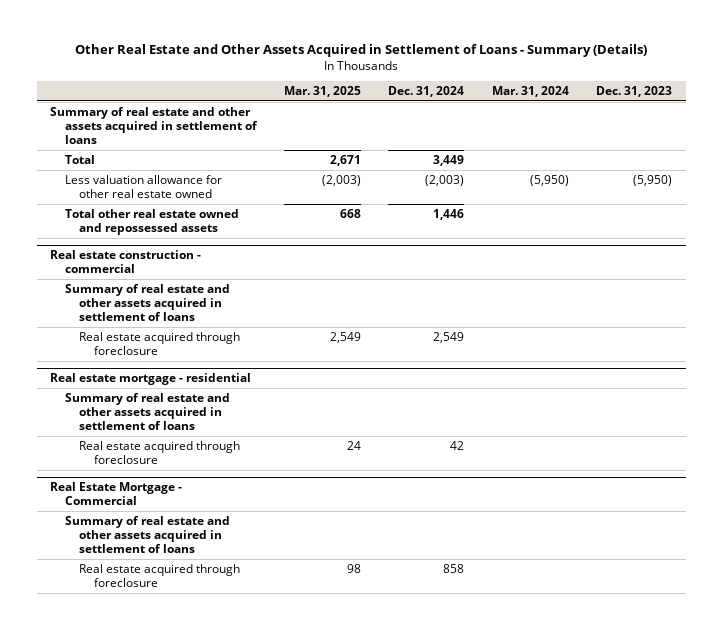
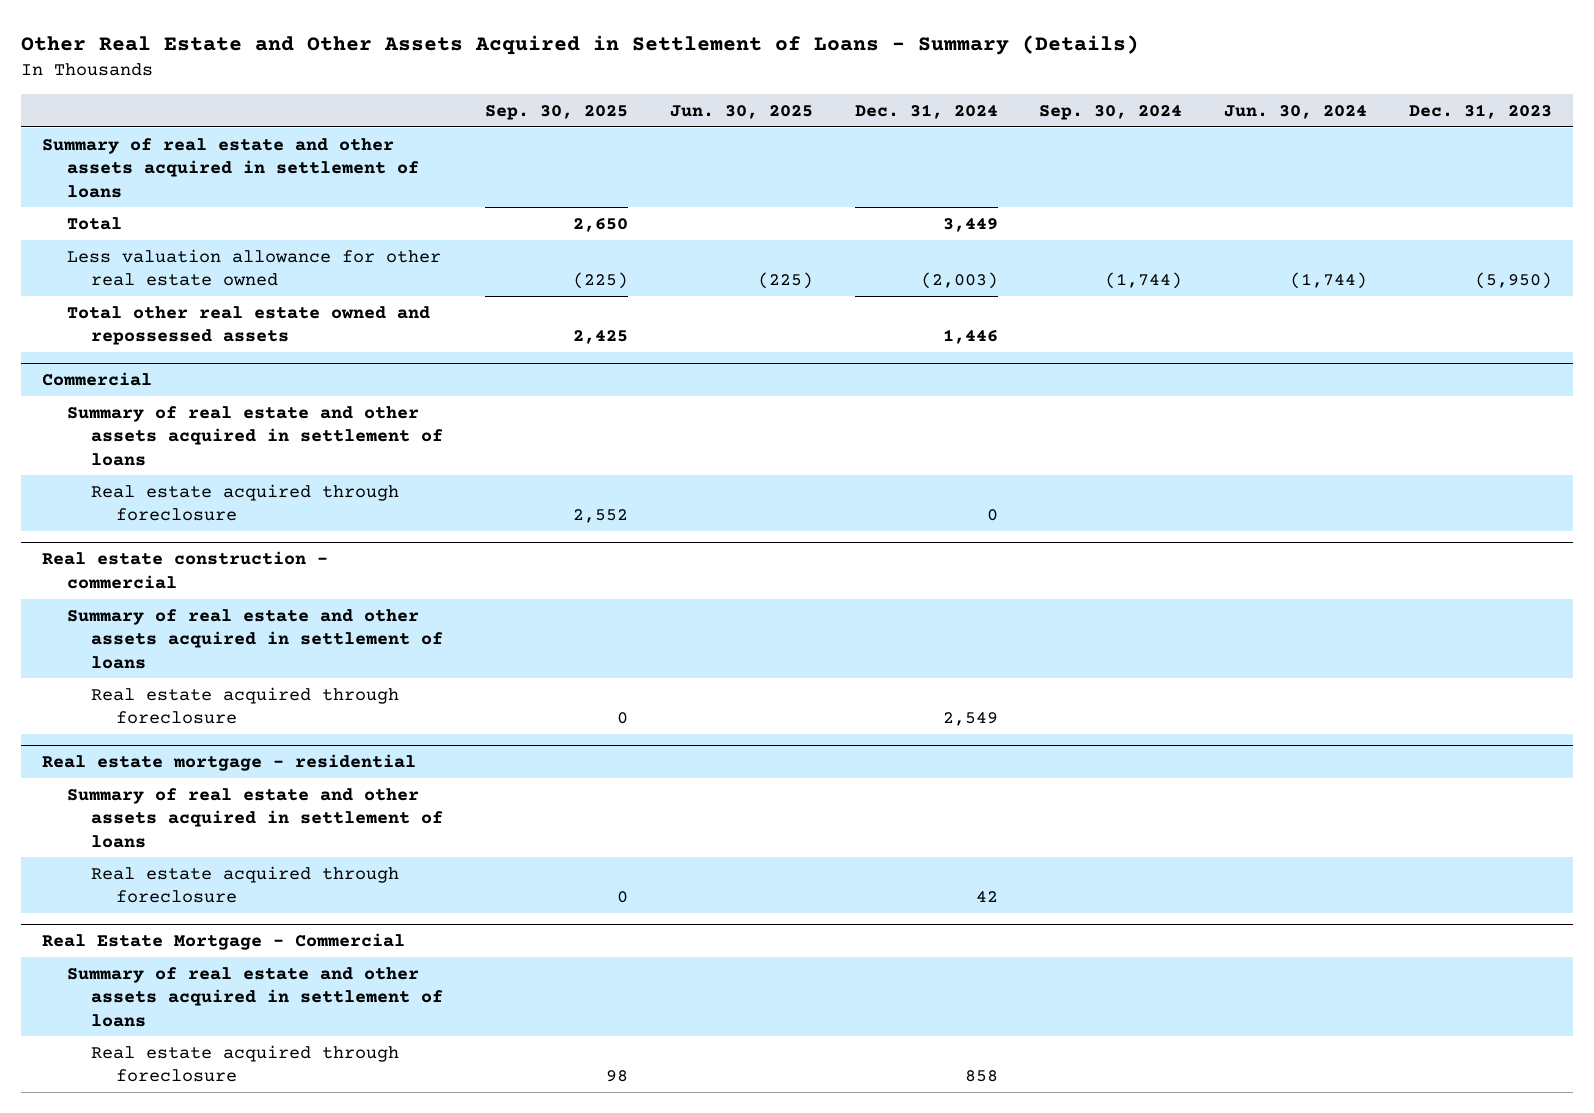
[284,86,362,98] Mar. 31, 2025 -> none
[491,86,569,98] Mar. 31, 2024 -> none
none -> [485,104,629,120] Sep. 30, 2025
none -> [669,104,813,119] Jun. 30, 2025
none -> [1039,104,1183,120] Sep. 30, 2024
none -> [1224,104,1368,119] Jun. 30, 2024
none -> [42,372,153,387] Commercial
none -> [66,405,444,466] Summary of real estate and other assets acquired in settlement of loans
none -> [91,483,400,522] Real estate acquired through foreclosure

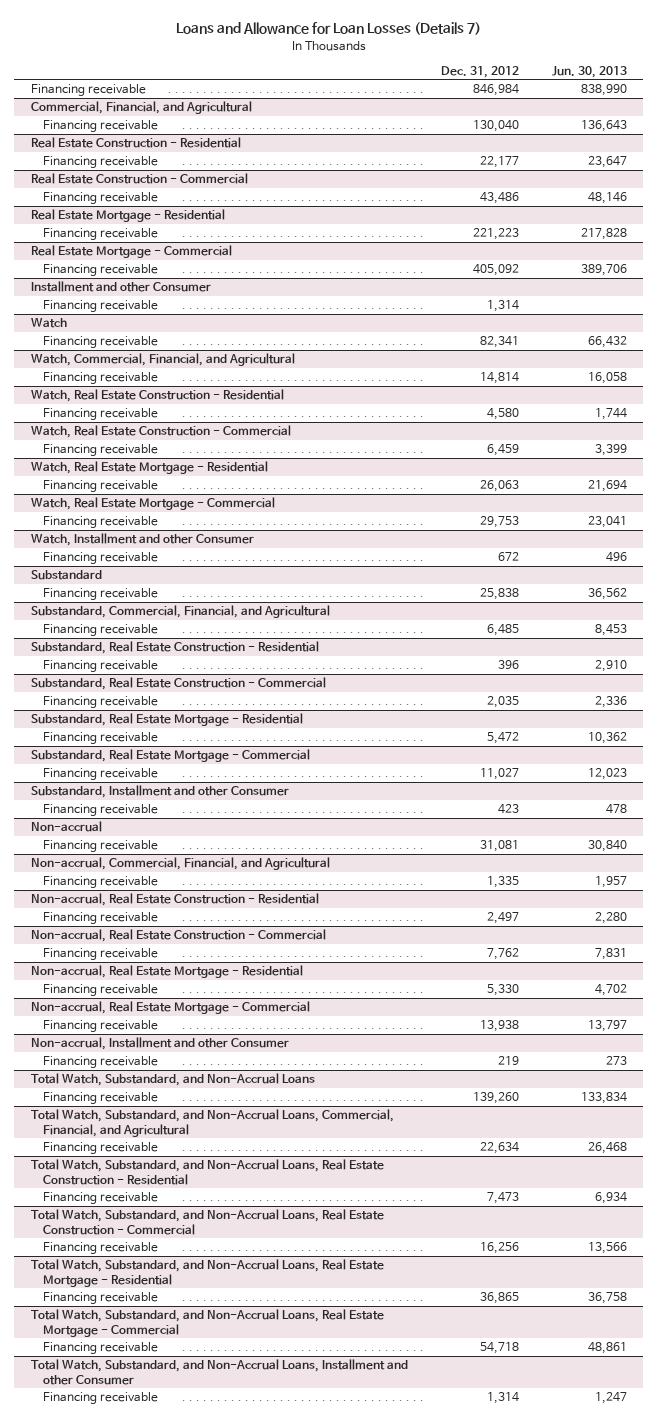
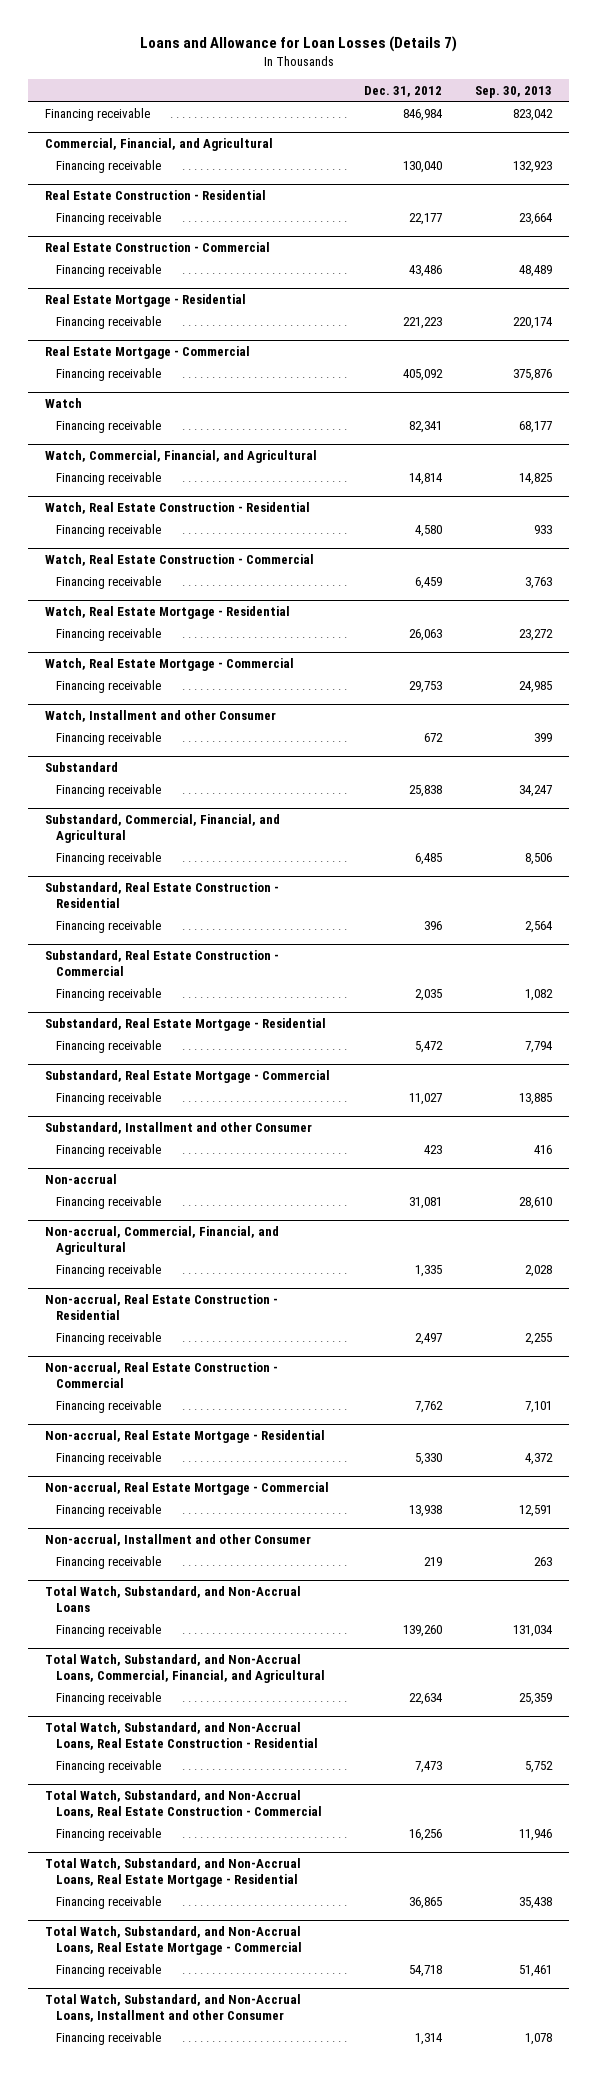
[551,65,627,78] Jun. 30, 2013 -> none
none -> [475,85,553,98] Sep. 30, 2013
[30,281,211,293] Installment and other Consumer -> none
[42,300,158,313] Financing receivable -> none

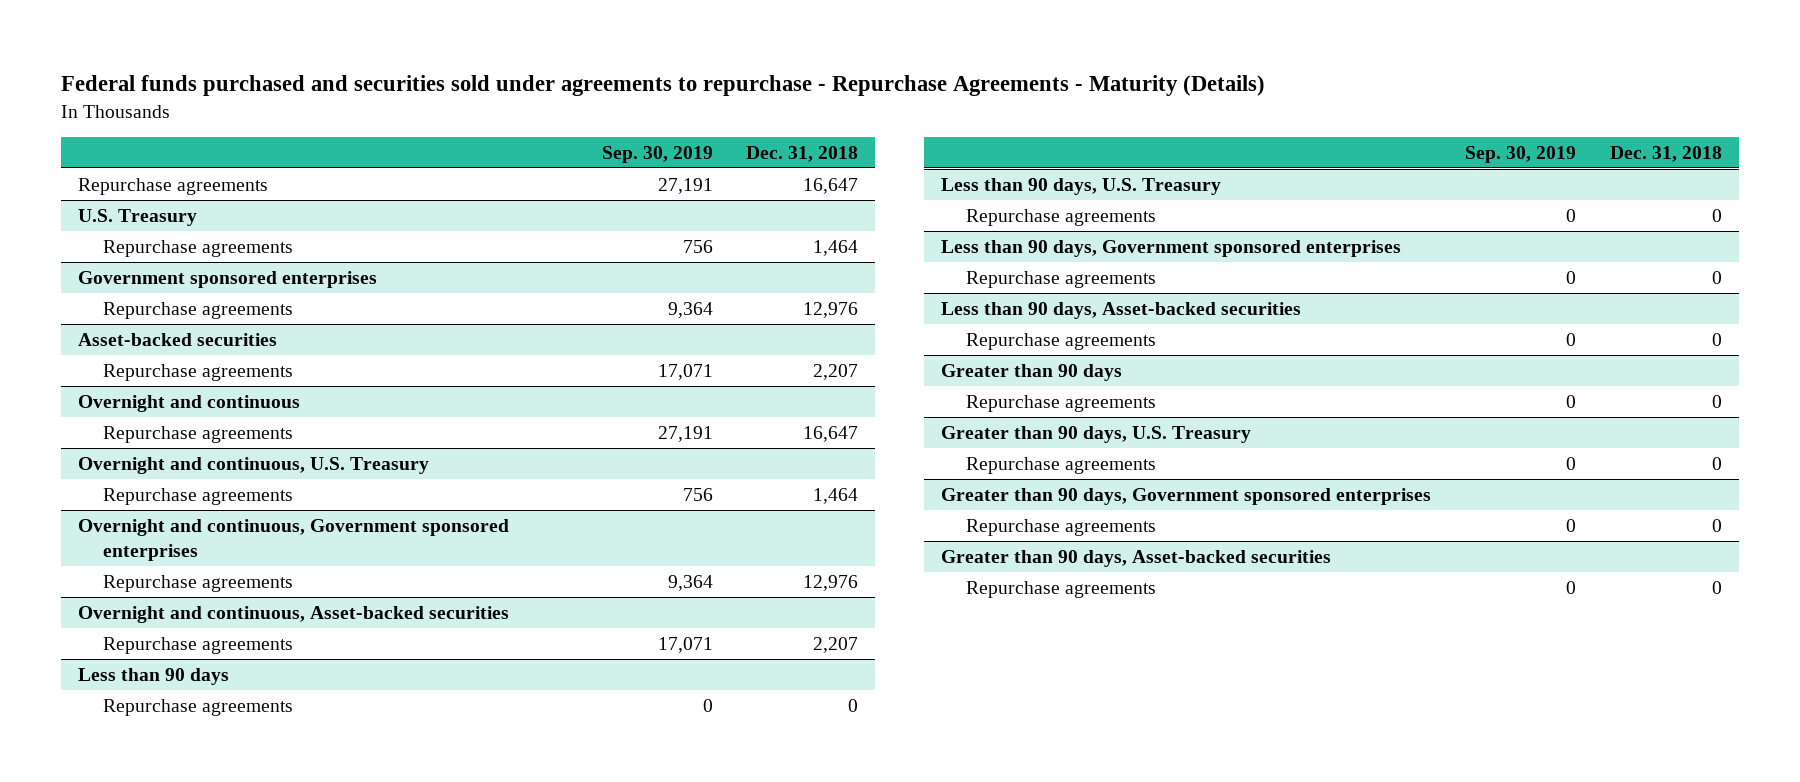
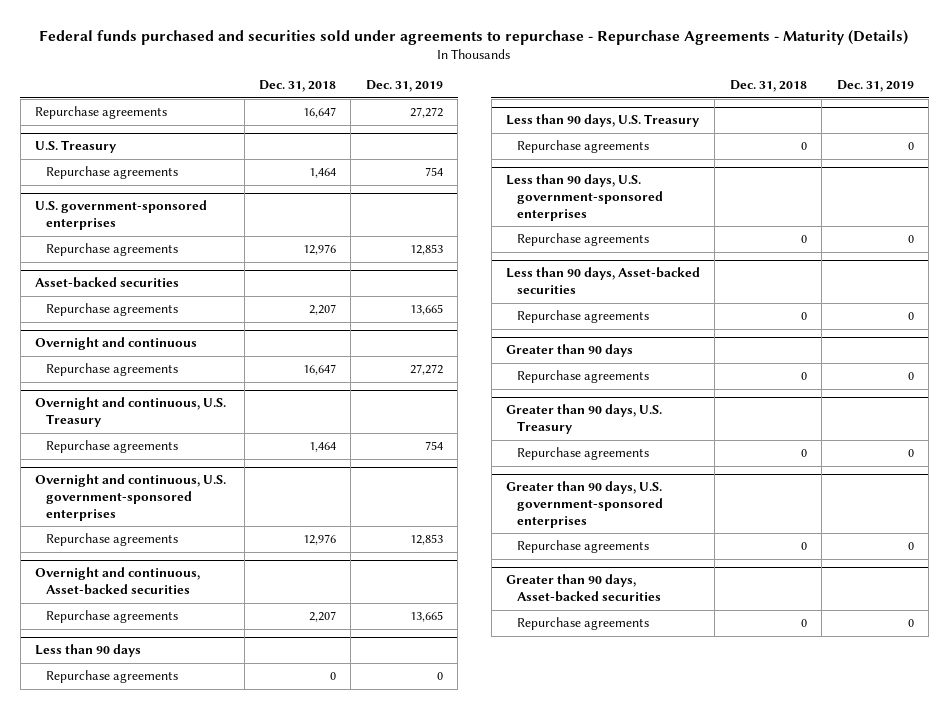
[601,145,713,163] Sep. 30, 2019 -> none
none -> [365,80,443,93] Dec. 31, 2019
[77,270,377,288] Government sponsored enterprises -> [35,200,208,231] U.S. government-sponsored enterprises
[77,518,509,561] Overnight and continuous, Government sponsored enterprises -> [35,474,227,521] Overnight and continuous, U.S. government-sponsored enterprises
[941,239,1402,257] Less than 90 days, Government sponsored enterprises -> [506,174,663,221] Less than 90 days, U.S. government-sponsored enterprises
[941,487,1432,505] Greater than 90 days, Government sponsored enterprises -> [506,481,663,528] Greater than 90 days, U.S. government-sponsored enterprises

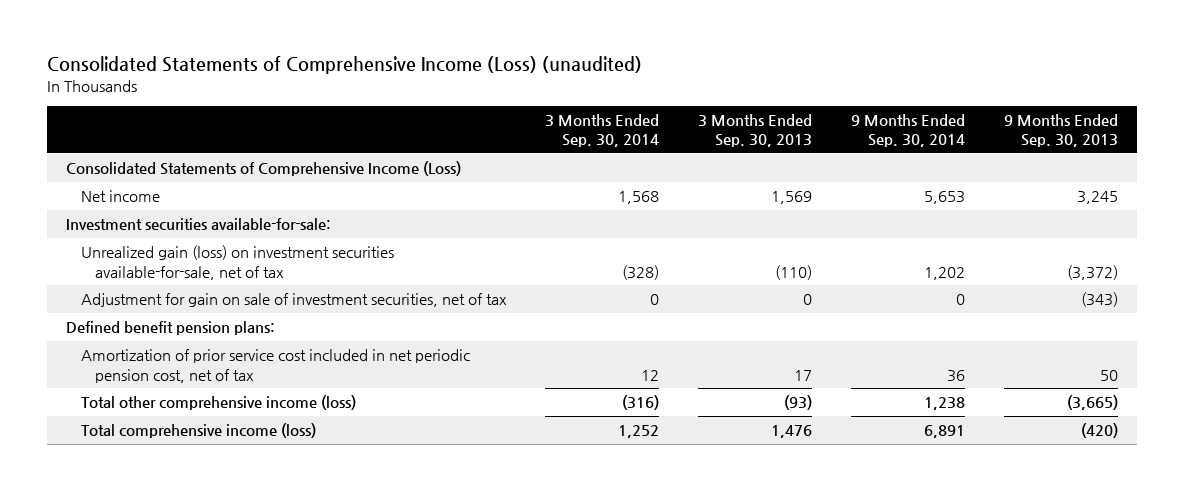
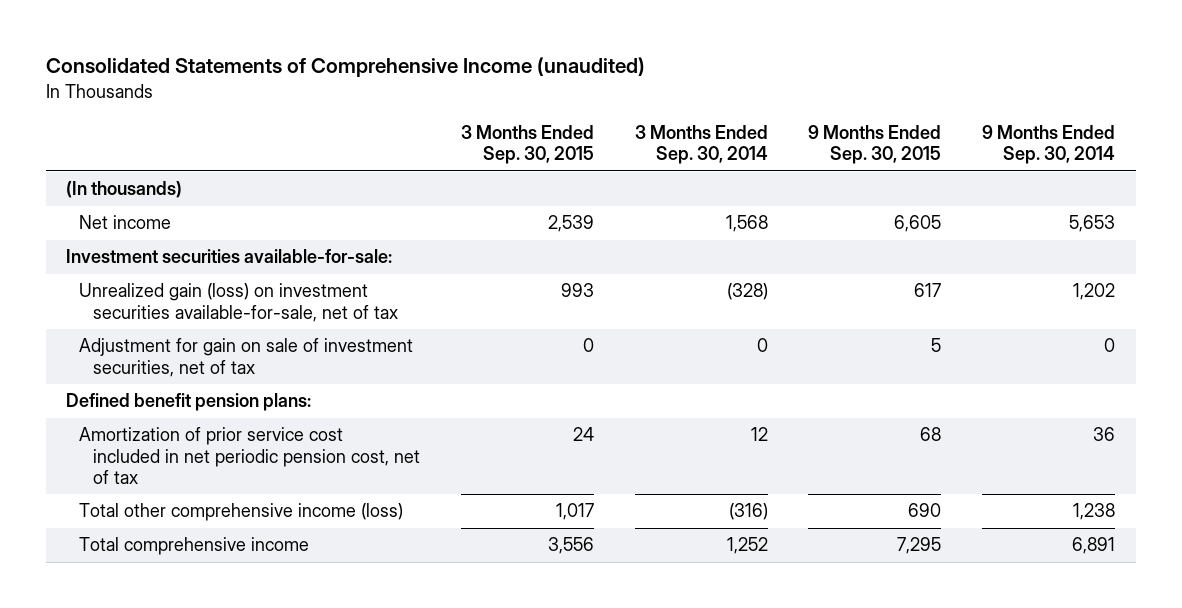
[46,56,642,75] Consolidated Statements of Comprehensive Income (Loss) (unaudited) -> [45,57,645,78] Consolidated Statements of Comprehensive Income (unaudited)
[698,113,813,148] 3 Months Ended Sep. 30, 2013 -> none
[1003,113,1118,148] 9 Months Ended Sep. 30, 2013 -> none
none -> [460,124,594,165] 3 Months Ended Sep. 30, 2015
none -> [808,124,942,165] 9 Months Ended Sep. 30, 2015
[66,161,462,177] Consolidated Statements of Comprehensive Income (Loss) -> [66,181,183,199] (In thousands)
[80,423,316,439] Total comprehensive income (loss) -> [79,537,310,556] Total comprehensive income

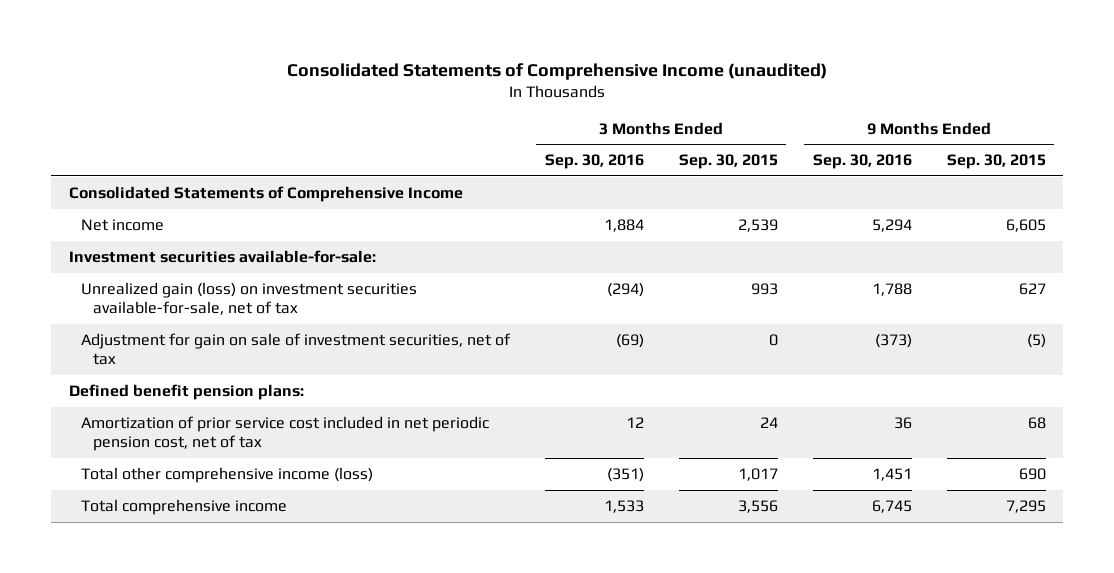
[634,124,768,165] 3 Months Ended Sep. 30, 2014 -> none
[982,124,1116,165] 9 Months Ended Sep. 30, 2014 -> none
none -> [544,154,644,170] Sep. 30, 2016
none -> [812,154,912,170] Sep. 30, 2016
[66,181,183,199] (In thousands) -> [68,185,463,202] Consolidated Statements of Comprehensive Income
[914,283,942,298] 617 -> [1018,282,1046,295] 627
[931,338,942,353] 5 -> [1026,333,1046,348] (5)

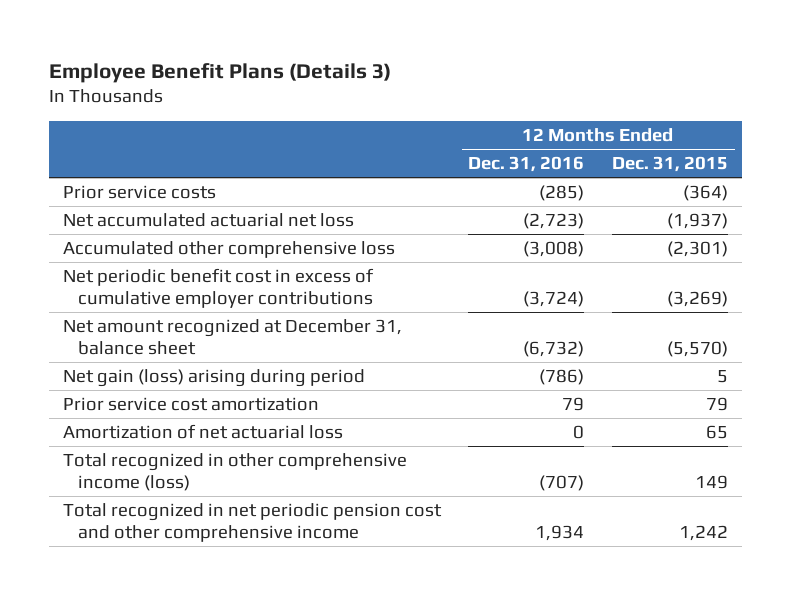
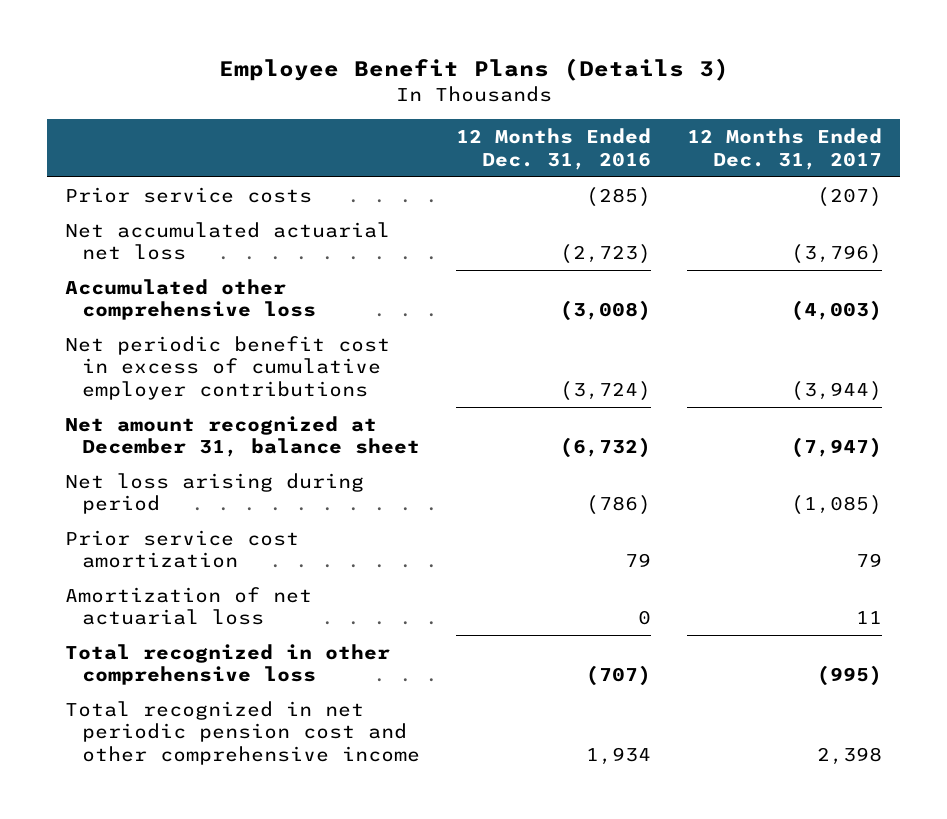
[612,156,729,173] Dec. 31, 2015 -> none
none -> [687,128,883,170] 12 Months Ended Dec. 31, 2017
[62,369,365,388] Net gain (loss) arising during period -> [65,472,365,515] Net loss arising during period
[62,453,407,492] Total recognized in other comprehensive income (loss) -> [65,643,391,686] Total recognized in other comprehensive loss

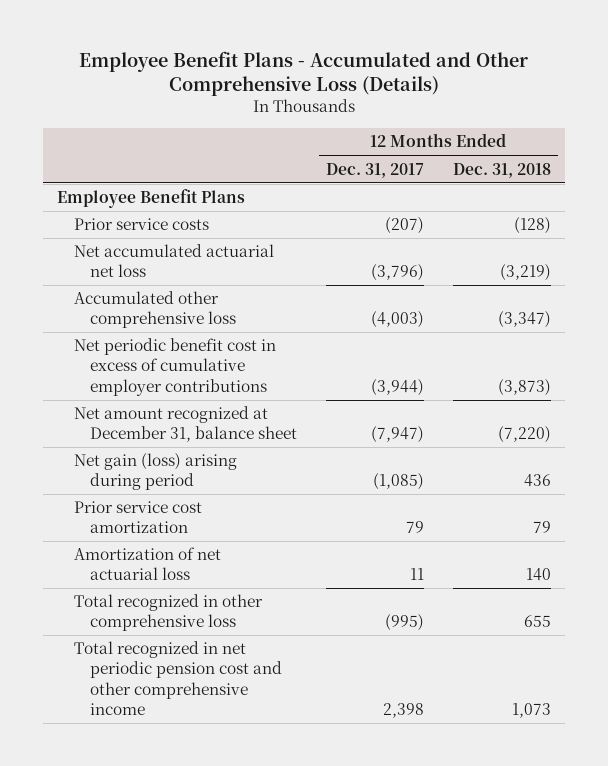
[218,57,729,81] Employee Benefit Plans (Details 3) -> [78,50,528,97] Employee Benefit Plans - Accumulated and Other Comprehensive Loss (Details)
[455,128,651,170] 12 Months Ended Dec. 31, 2016 -> none
none -> [452,162,551,178] Dec. 31, 2018
none -> [57,189,246,209] Employee Benefit Plans
[65,472,365,515] Net loss arising during period -> [73,453,237,491] Net gain (loss) arising during period

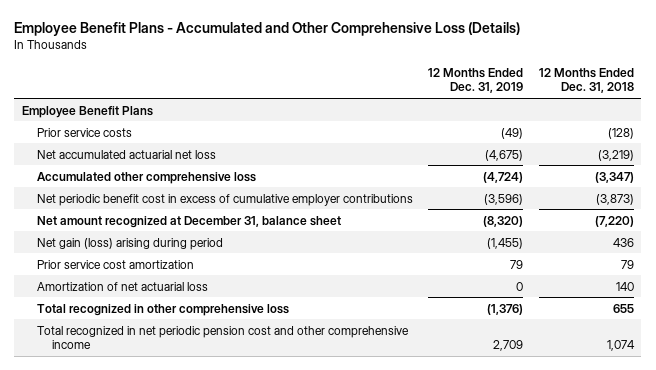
[325,162,424,178] Dec. 31, 2017 -> none
none -> [428,67,524,94] 12 Months Ended Dec. 31, 2019
[511,702,551,718] 1,073 -> [606,340,635,352] 1,074

